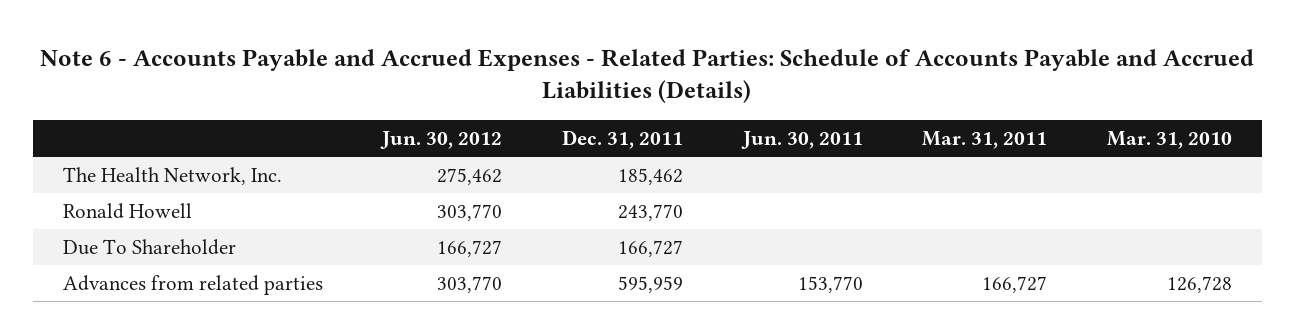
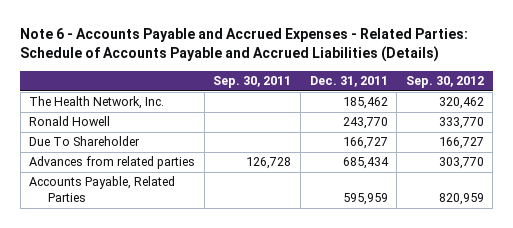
[380,130,503,149] Jun. 30, 2012 -> none
[740,130,863,149] Jun. 30, 2011 -> none
[922,130,1048,149] Mar. 31, 2011 -> none
[1107,130,1233,149] Mar. 31, 2010 -> none
none -> [213,76,292,89] Sep. 30, 2011
none -> [405,76,484,89] Sep. 30, 2012
[617,276,683,294] 595,959 -> [342,157,389,170] 685,434
none -> [29,176,176,203] Accounts Payable, Related Parties

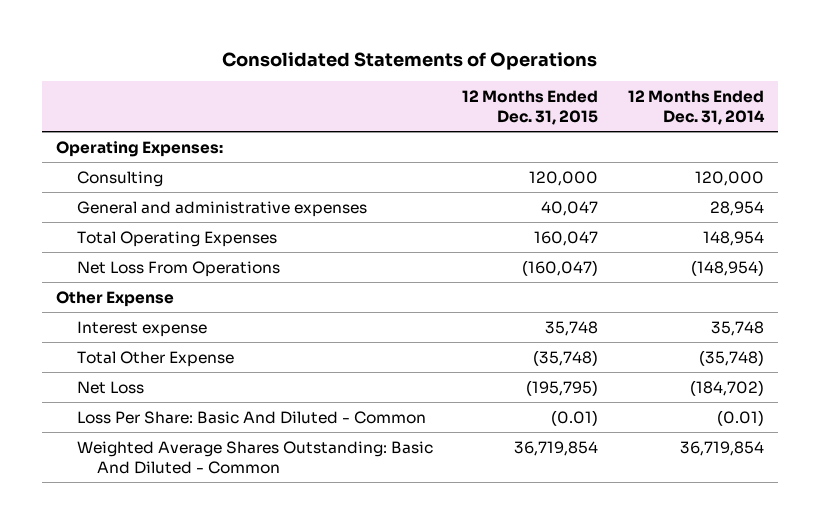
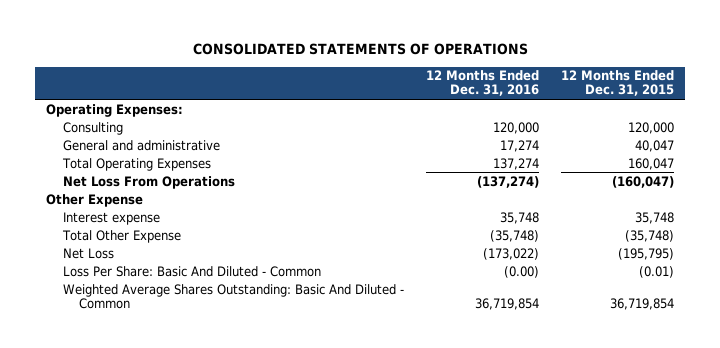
[221,51,597,70] Consolidated Statements of Operations -> [192,43,528,56] CONSOLIDATED STATEMENTS OF OPERATIONS
[627,90,765,125] 12 Months Ended Dec. 31, 2014 -> none
none -> [425,70,539,97] 12 Months Ended Dec. 31, 2016
[76,200,367,217] General and administrative expenses -> [62,139,220,151] General and administrative

